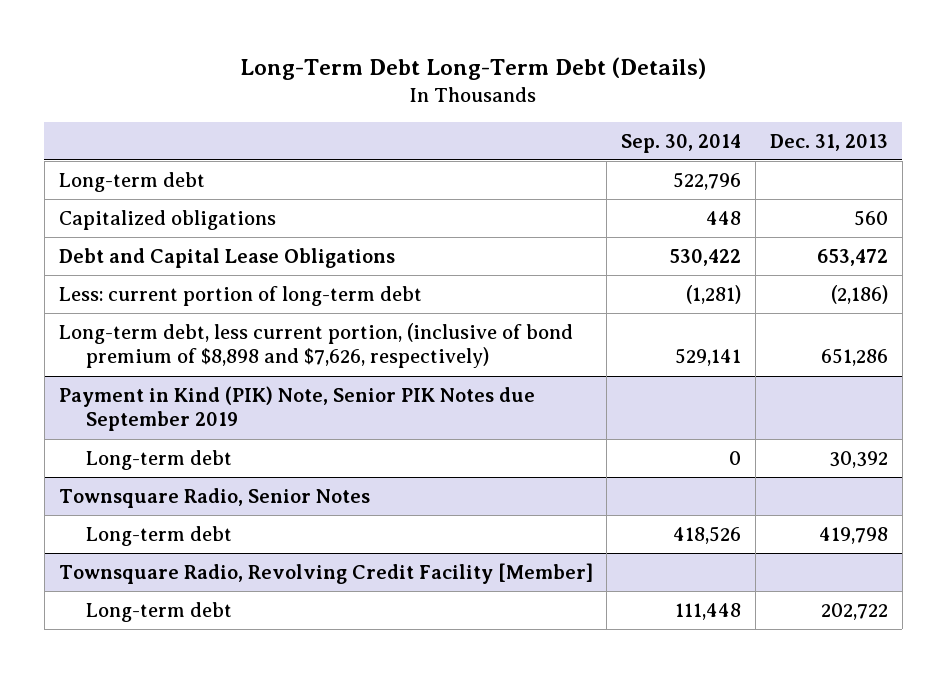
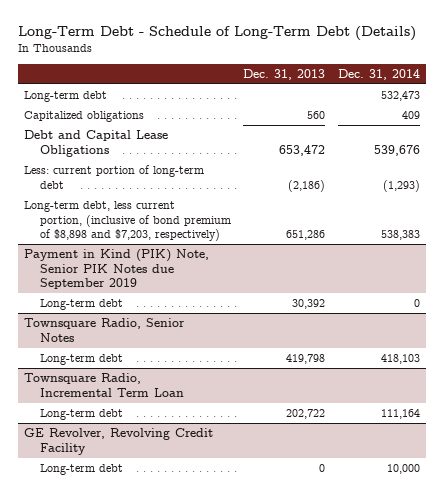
[240,57,707,81] Long-Term Debt Long-Term Debt (Details) -> [17,25,416,41] Long-Term Debt - Schedule of Long-Term Debt (Details)
[621,133,742,153] Sep. 30, 2014 -> none
none -> [337,68,420,80] Dec. 31, 2014
[58,322,573,369] Long-term debt, less current portion, (inclusive of bond premium of $8,898 and $7,626, respectively) -> [23,201,232,241] Long-term debt, less current portion, (inclusive of bond premium of $8,898 and $7,203, respectively)
[58,562,593,584] Townsquare Radio, Revolving Credit Facility [Member] -> none
none -> [23,373,185,397] Townsquare Radio, Incremental Term Loan
none -> [23,428,213,455] GE Revolver, Revolving Credit Facility
none -> [40,464,124,476] Long-term debt

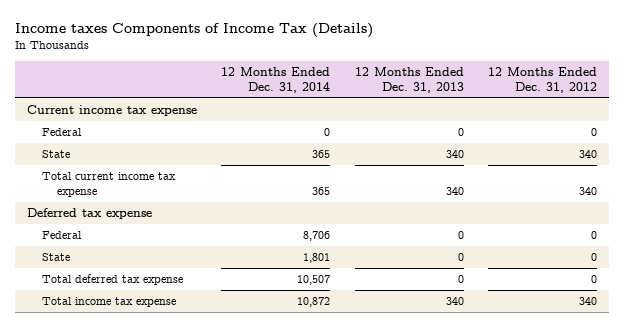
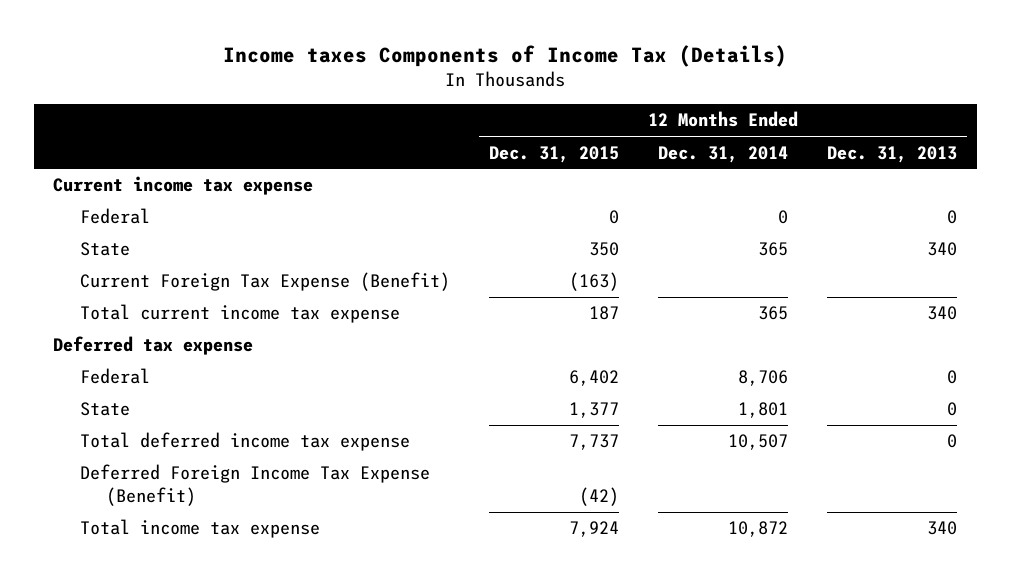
[487,66,597,93] 12 Months Ended Dec. 31, 2012 -> none
none -> [488,145,619,163] Dec. 31, 2015
none -> [79,272,450,292] Current Foreign Tax Expense (Benefit)
[42,274,184,286] Total deferred tax expense -> [79,432,410,452] Total deferred income tax expense
none -> [79,464,430,507] Deferred Foreign Income Tax Expense (Benefit)

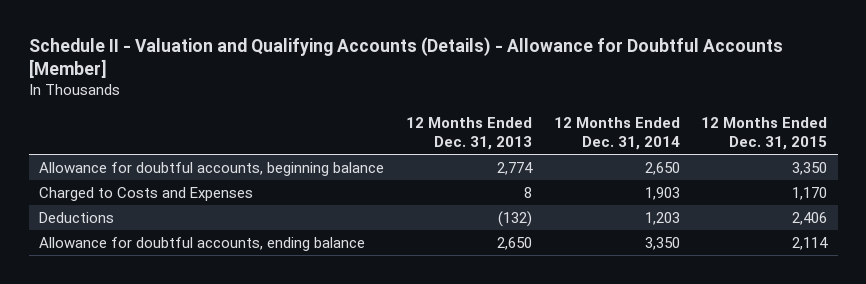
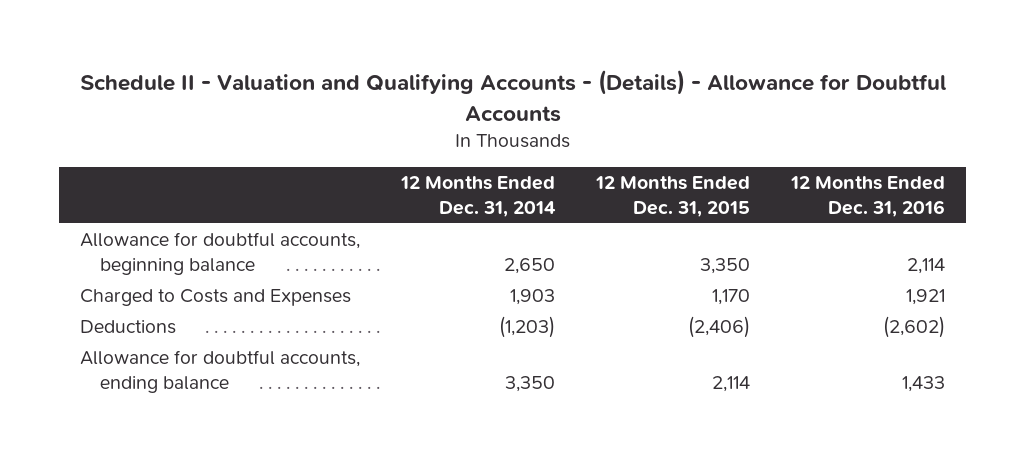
[28,36,783,79] Schedule II - Valuation and Qualifying Accounts (Details) - Allowance for Doubtful Accounts [Member] -> [79,69,946,122] Schedule II - Valuation and Qualifying Accounts - (Details) - Allowance for Doubtful Accounts
[405,117,532,151] 12 Months Ended Dec. 31, 2013 -> none
none -> [790,176,946,217] 12 Months Ended Dec. 31, 2016
[644,211,680,225] 1,203 -> [498,316,555,339] (1,203)
[792,211,828,225] 2,406 -> [688,316,751,339] (2,406)

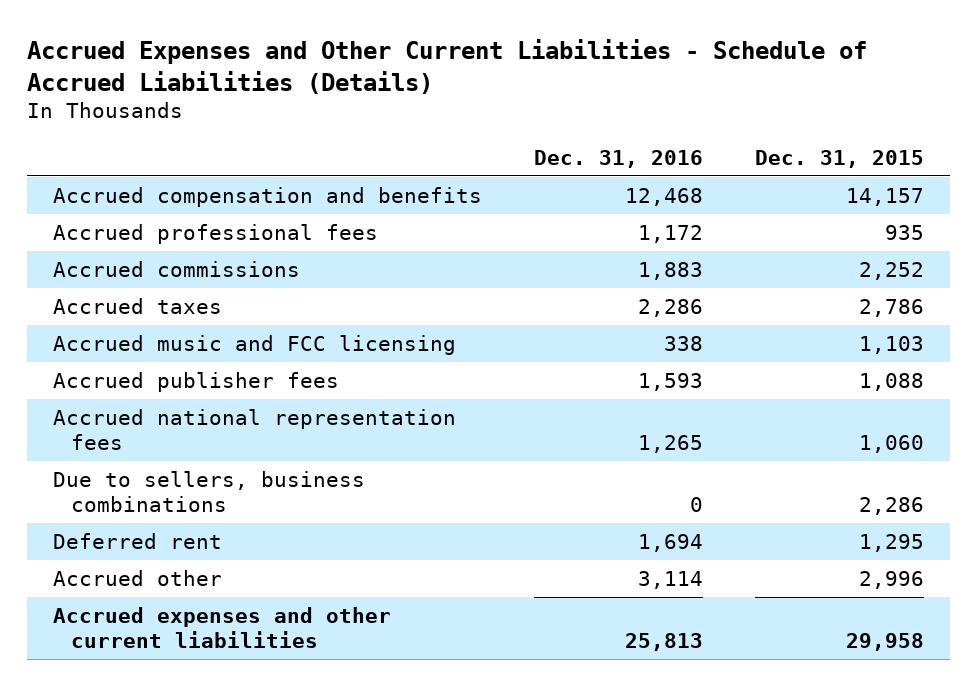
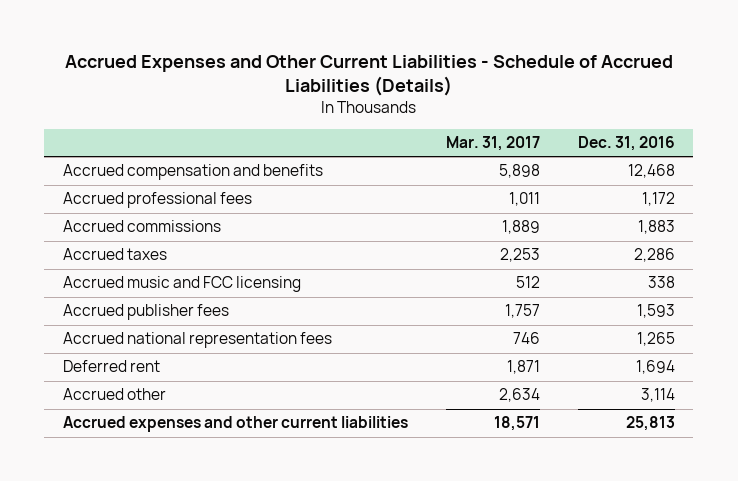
[755,149,925,168] Dec. 31, 2015 -> none
none -> [445,136,540,152] Mar. 31, 2017
[53,470,366,513] Due to sellers, business combinations -> none

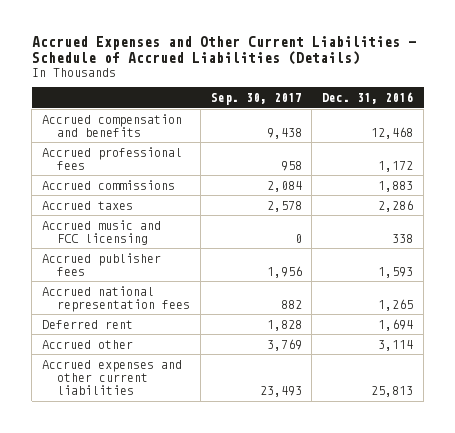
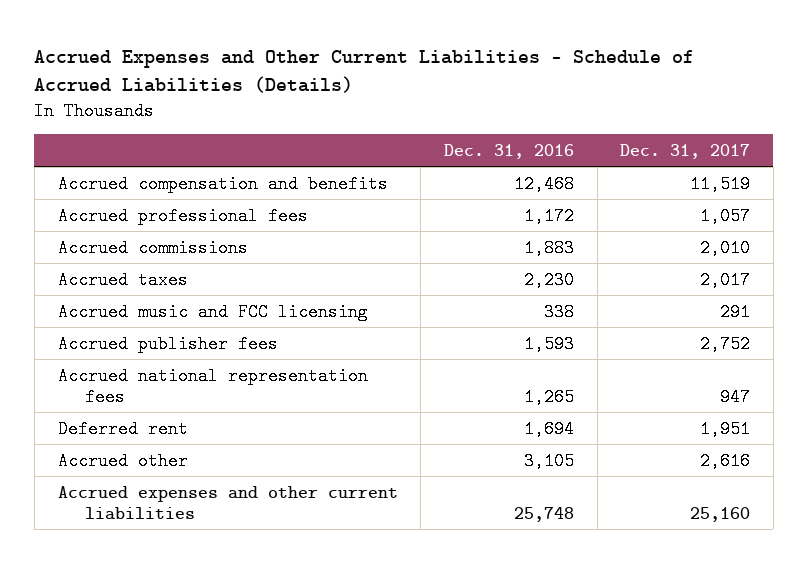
[210,93,302,106] Sep. 30, 2017 -> none
none -> [620,143,751,159] Dec. 31, 2017
[378,199,414,212] 2,286 -> [523,270,574,289] 2,230
[378,339,414,351] 3,114 -> [523,451,574,470] 3,105
[371,386,414,398] 25,813 -> [513,506,574,522] 25,748

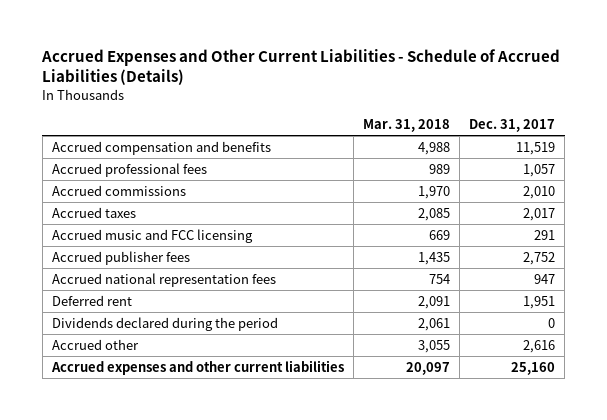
[443,143,574,159] Dec. 31, 2016 -> none
none -> [362,118,450,132] Mar. 31, 2018
none -> [51,316,278,331] Dividends declared during the period

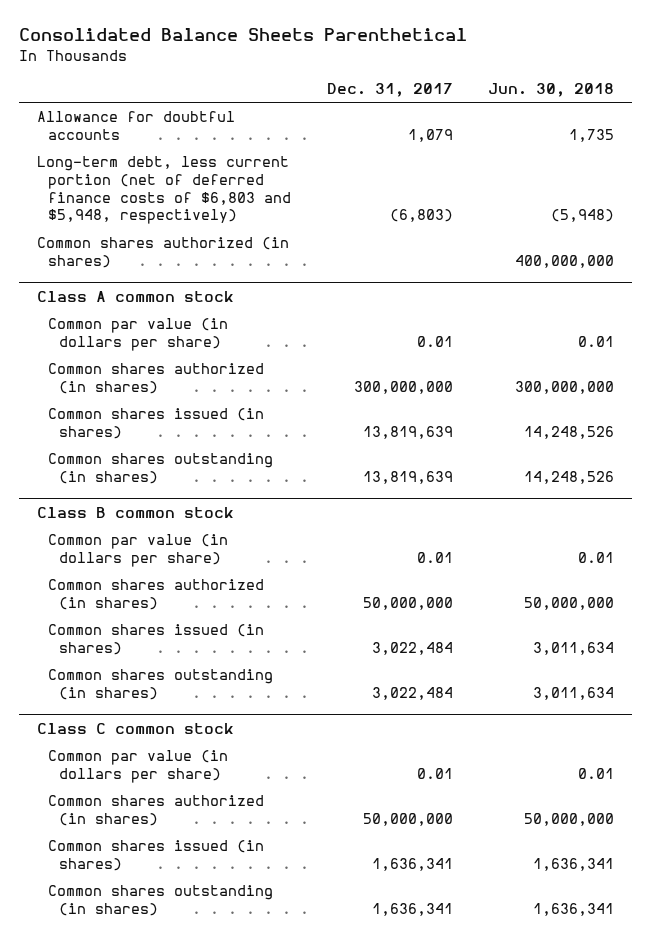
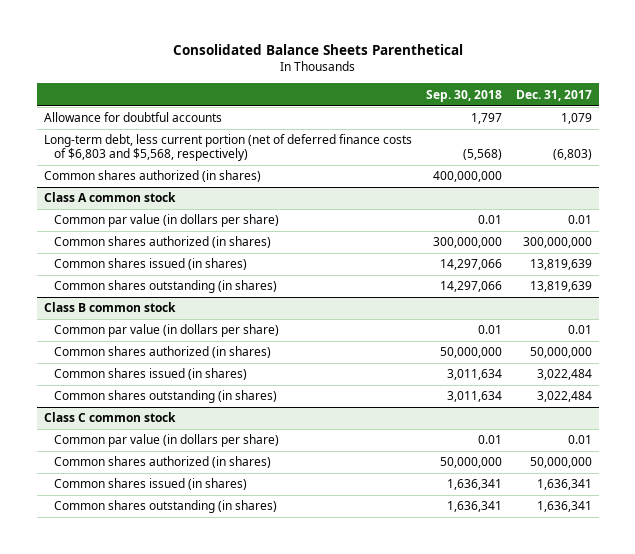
[488,83,615,98] Jun. 30, 2018 -> none
none -> [425,89,502,102] Sep. 30, 2018
[37,156,291,225] Long-term debt, less current portion (net of deferred finance costs of $6,803 and $5,948, respectively) -> [43,134,412,162] Long-term debt, less current portion (net of deferred finance costs of $6,803 and $5,568, respectively)

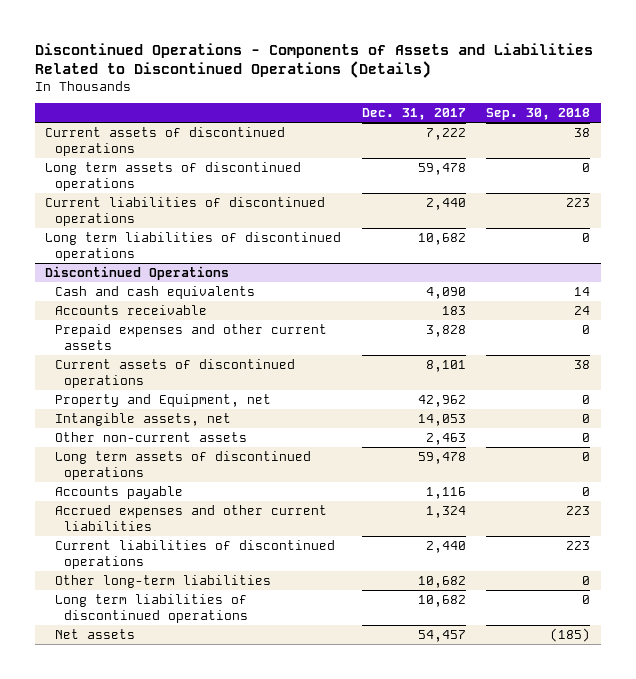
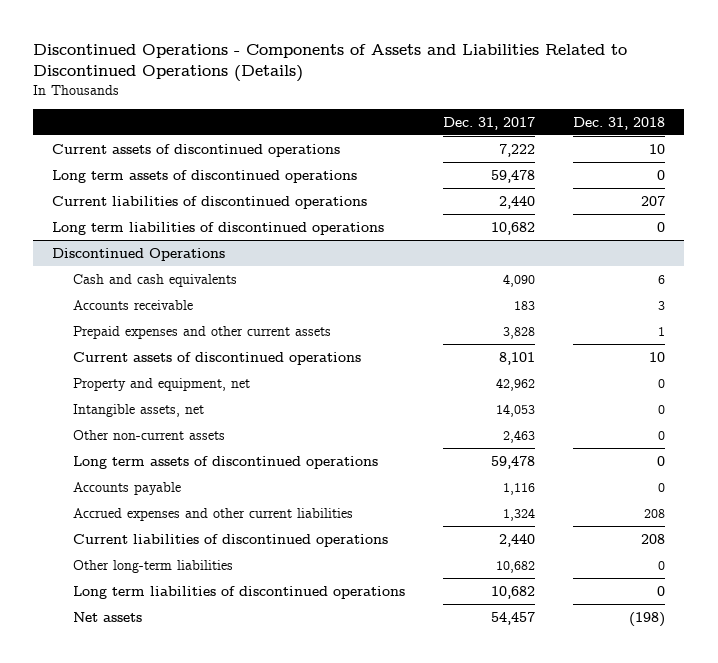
[486,108,591,121] Sep. 30, 2018 -> none
none -> [573,116,666,130] Dec. 31, 2018
[54,393,271,407] Property and Equipment, net -> [73,377,251,391] Property and equipment, net

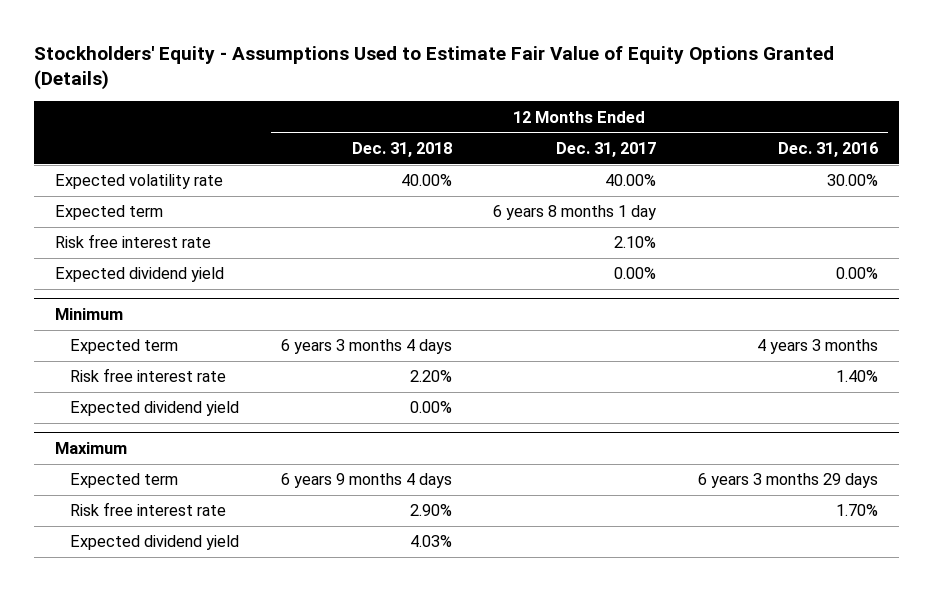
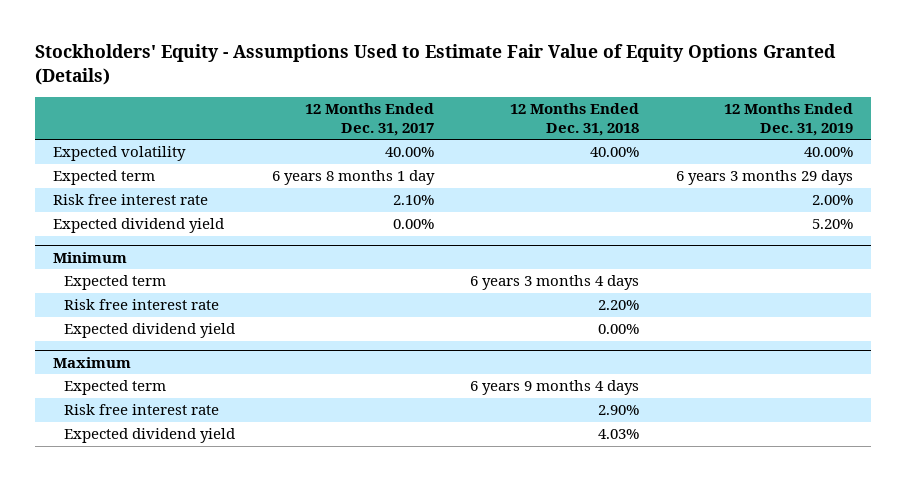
[777,142,878,158] Dec. 31, 2016 -> none
none -> [723,103,853,136] 12 Months Ended Dec. 31, 2019
[55,174,224,190] Expected volatility rate -> [53,146,187,162] Expected volatility

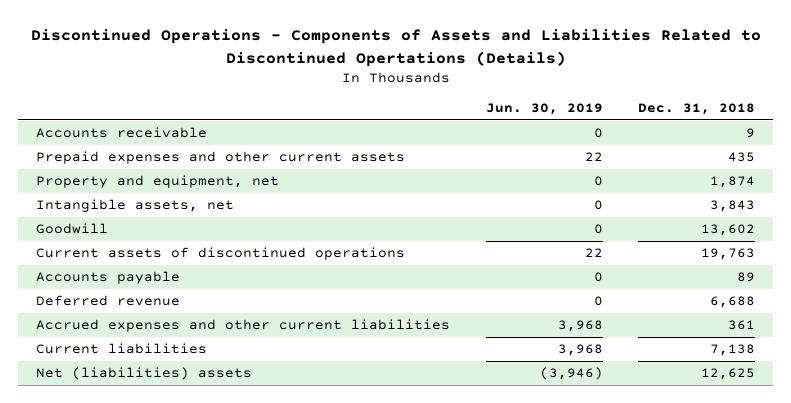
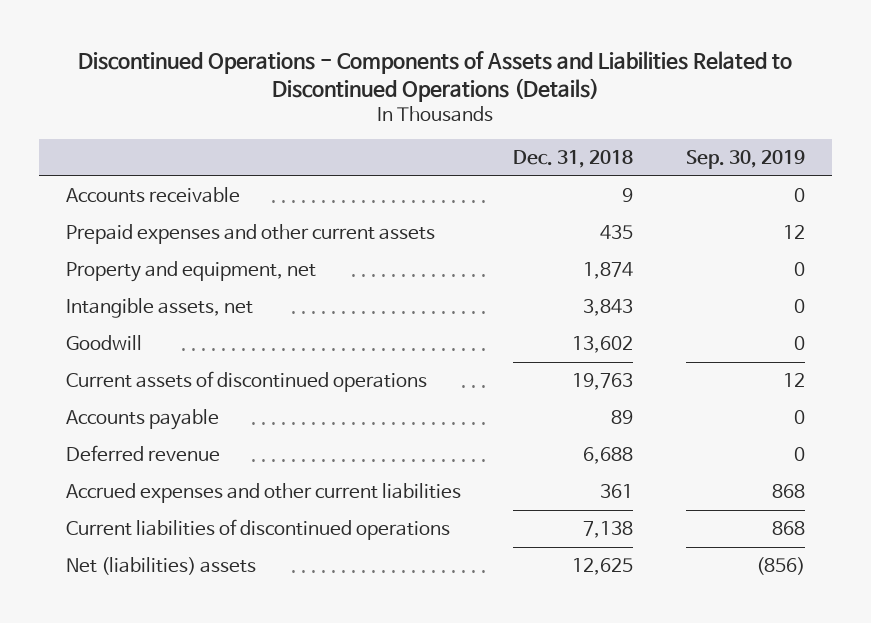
[30,29,761,67] Discontinued Operations - Components of Assets and Liabilities Related to Discontinued Opertations (Details) -> [78,50,793,103] Discontinued Operations - Components of Assets and Liabilities Related to Discontinued Operations (Details)
[485,103,603,116] Jun. 30, 2019 -> none
none -> [686,150,806,170] Sep. 30, 2019
[35,343,207,355] Current liabilities -> [65,518,450,540] Current liabilities of discontinued operations

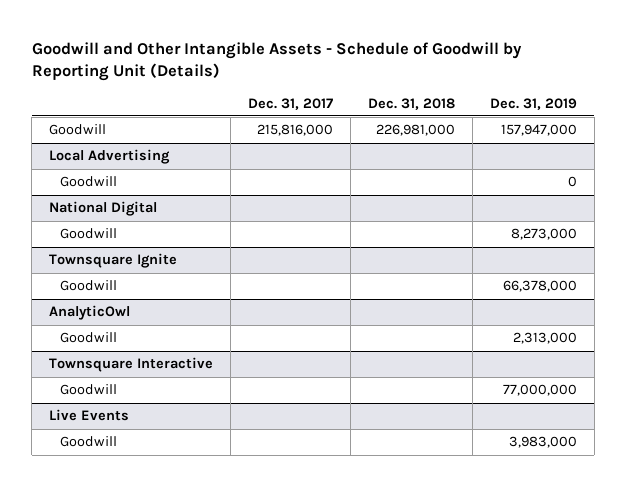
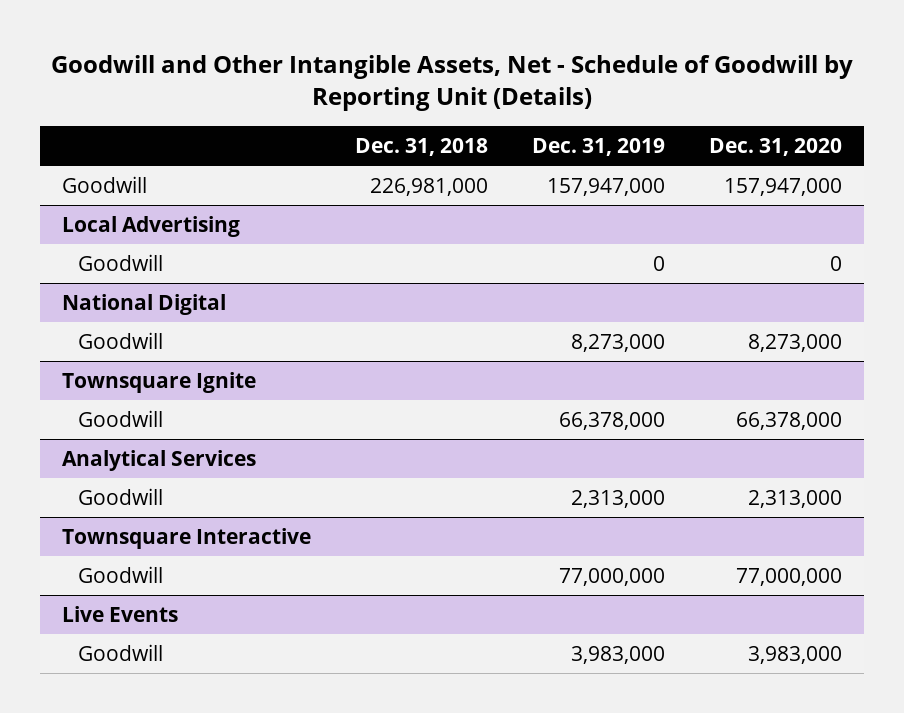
[31,41,522,81] Goodwill and Other Intangible Assets - Schedule of Goodwill by Reporting Unit (Details) -> [51,54,854,112] Goodwill and Other Intangible Assets, Net - Schedule of Goodwill by Reporting Unit (Details)
[248,97,334,110] Dec. 31, 2017 -> none
none -> [709,137,843,156] Dec. 31, 2020
[49,305,131,321] AnalyticOwl -> [62,450,257,472] Analytical Services

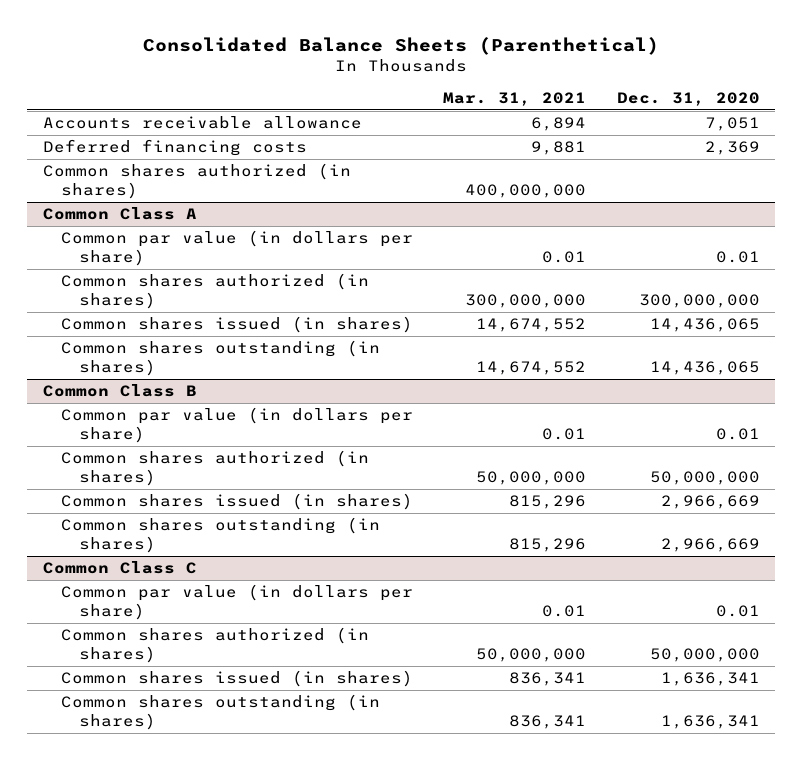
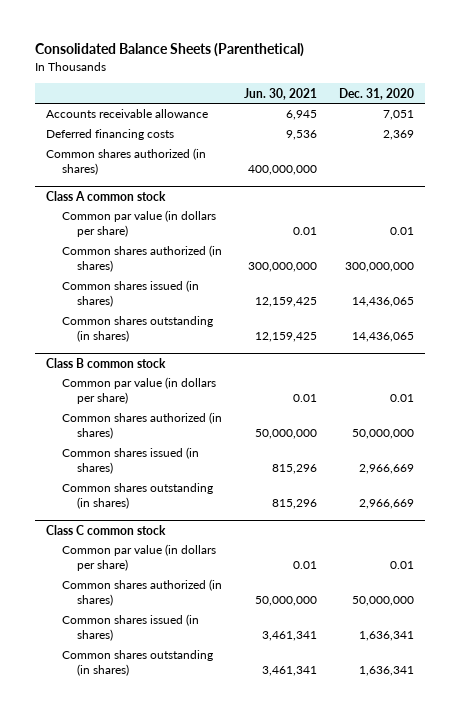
[443,91,587,106] Mar. 31, 2021 -> none
none -> [243,87,317,100] Jun. 30, 2021
[42,207,197,221] Common Class A -> [46,190,167,201] Class A common stock
[42,384,197,398] Common Class B -> [46,357,167,368] Class B common stock
[42,561,197,575] Common Class C -> [46,524,167,535] Class C common stock

